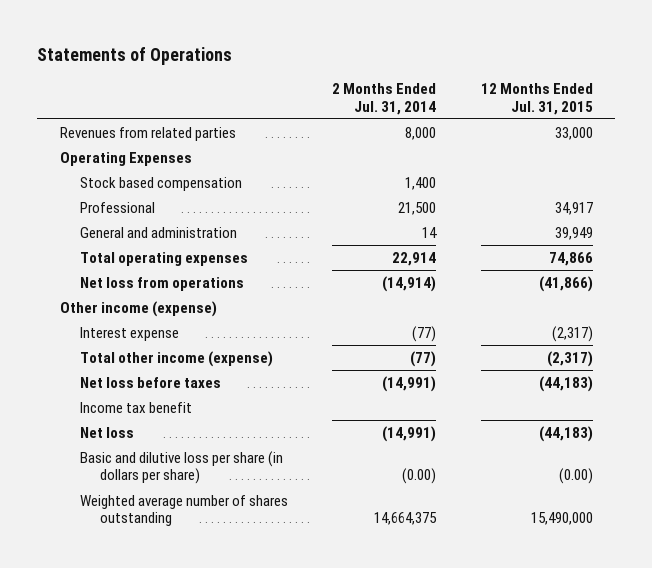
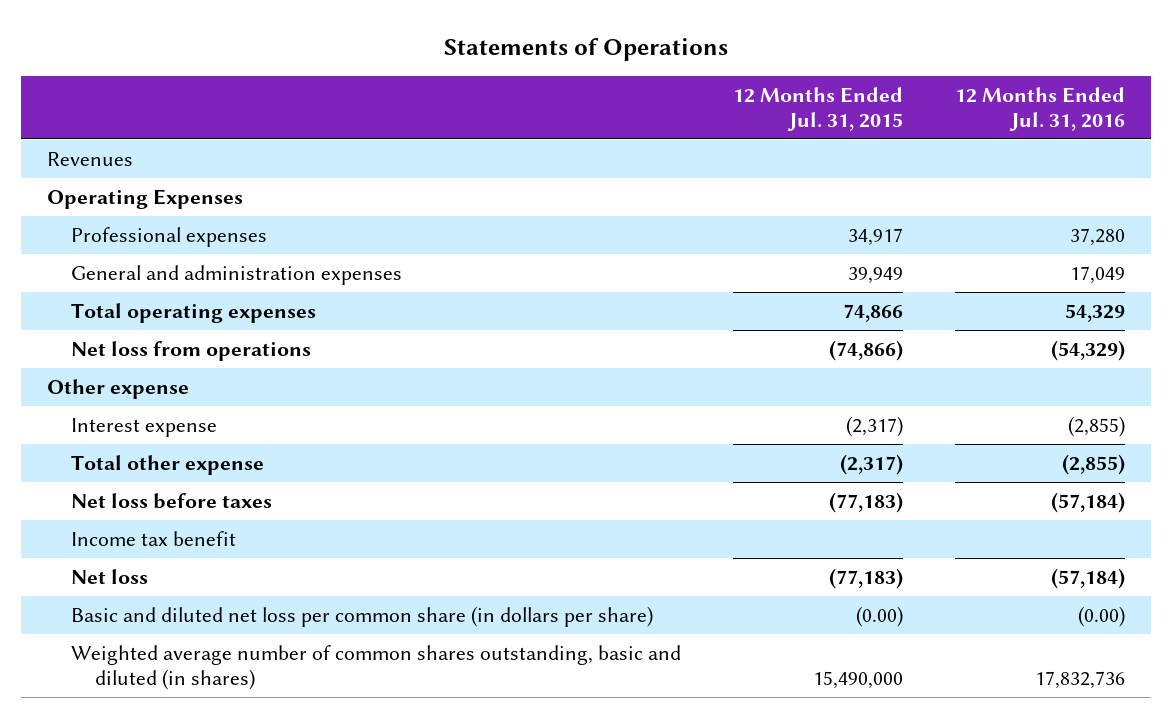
[332,82,437,115] 2 Months Ended Jul. 31, 2014 -> none
none -> [954,86,1125,131] 12 Months Ended Jul. 31, 2016
[59,126,236,141] Revenues from related parties -> none
none -> [47,151,134,166] Revenues
[79,176,242,191] Stock based compensation -> none
[79,201,155,213] Professional -> [70,226,267,247] Professional expenses
[79,226,237,238] General and administration -> [70,264,402,285] General and administration expenses
[538,275,593,292] (41,866) -> [828,339,903,361] (74,866)
[59,300,217,317] Other income (expense) -> [47,378,190,399] Other expense
[79,350,273,367] Total other income (expense) -> [70,454,264,475] Total other expense
[538,375,593,392] (44,183) -> [828,491,903,513] (77,183)
[538,425,593,442] (44,183) -> [828,567,903,589] (77,183)
[79,450,283,485] Basic and dilutive loss per share (in dollars per share) -> [70,605,653,627] Basic and diluted net loss per common share (in dollars per share)
[79,494,288,527] Weighted average number of shares outstanding -> [70,644,681,690] Weighted average number of common shares outstanding, basic and diluted (in shares)

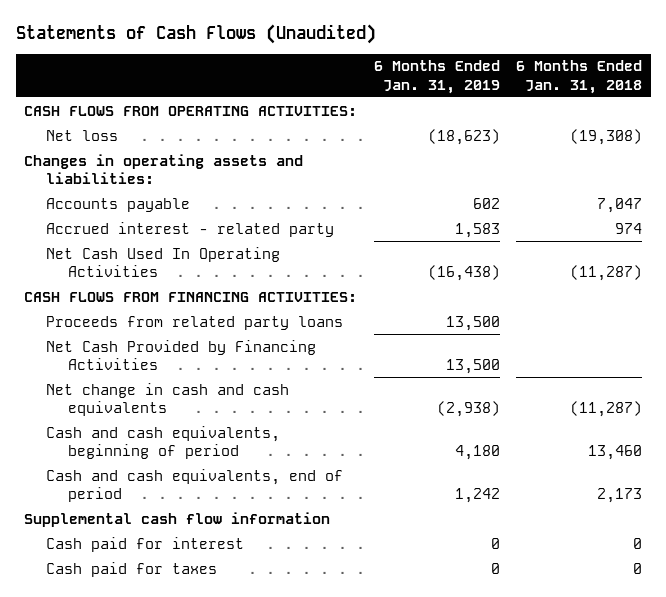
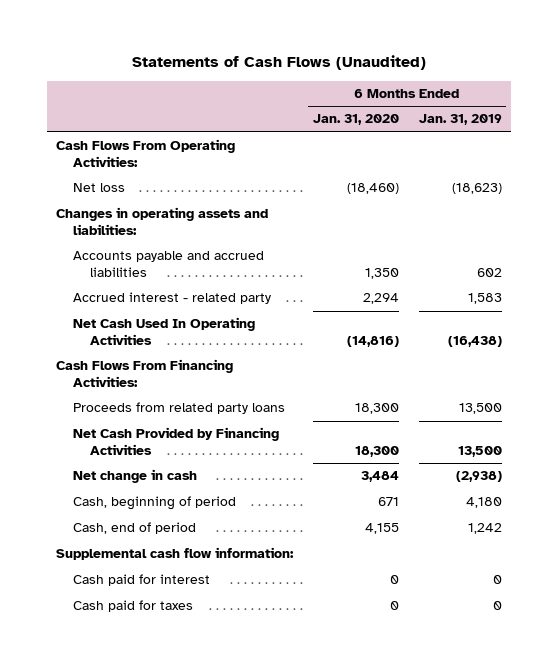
[516,60,643,94] 6 Months Ended Jan. 31, 2018 -> none
none -> [312,114,399,126] Jan. 31, 2020
[24,105,358,116] CASH FLOWS FROM OPERATING ACTIVITIES: -> [56,139,236,167] Cash Flows From Operating Activities:
[46,197,191,212] Accounts payable -> [72,251,264,277] Accounts payable and accrued liabilities
[24,291,358,302] CASH FLOWS FROM FINANCING ACTIVITIES: -> [56,359,234,387] Cash Flows From Financing Activities:
[46,382,290,416] Net change in cash and cash equivalents -> [72,469,197,484] Net change in cash
[46,425,281,459] Cash and cash equivalents, beginning of period -> [72,496,236,511] Cash, beginning of period
[46,468,344,502] Cash and cash equivalents, end of period -> [72,522,196,535] Cash, end of period
[24,511,331,527] Supplemental cash flow information -> [56,547,295,561] Supplemental cash flow information:

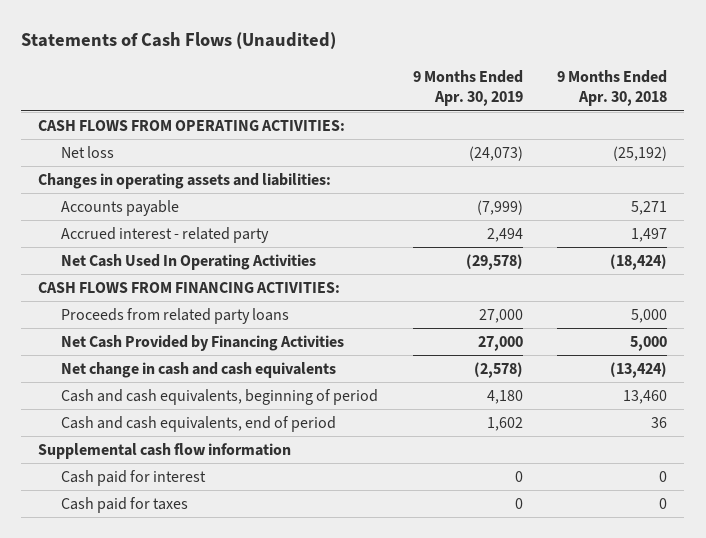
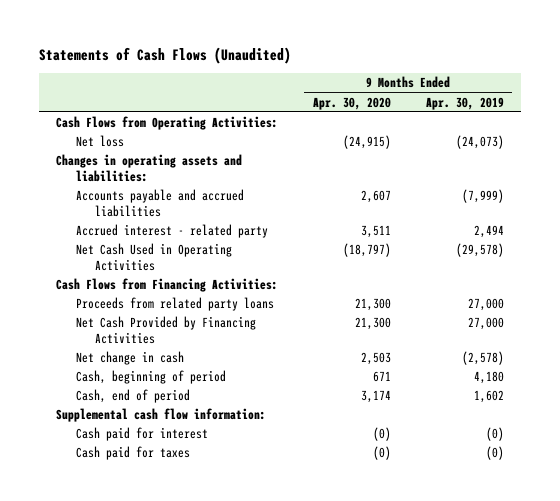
[557,69,668,107] 9 Months Ended Apr. 30, 2018 -> none
none -> [313,96,392,110] Apr. 30, 2020
[38,120,346,132] CASH FLOWS FROM OPERATING ACTIVITIES: -> [56,116,279,131] Cash Flows from Operating Activities:
[61,200,180,217] Accounts payable -> [75,189,244,217] Accounts payable and accrued liabilities
[61,254,317,271] Net Cash Used In Operating Activities -> [75,243,232,271] Net Cash Used in Operating Activities
[38,282,341,294] CASH FLOWS FROM FINANCING ACTIVITIES: -> [56,278,279,293] Cash Flows from Financing Activities:
[61,362,337,379] Net change in cash and cash equivalents -> [75,351,184,366] Net change in cash
[61,389,379,406] Cash and cash equivalents, beginning of period -> [75,370,226,385] Cash, beginning of period
[61,416,337,433] Cash and cash equivalents, end of period -> [75,389,190,404] Cash, end of period
[38,443,292,460] Supplemental cash flow information -> [56,408,267,423] Supplemental cash flow information:
[514,471,523,483] 0 -> [485,427,504,442] (0)
[514,498,523,510] 0 -> [485,446,504,461] (0)

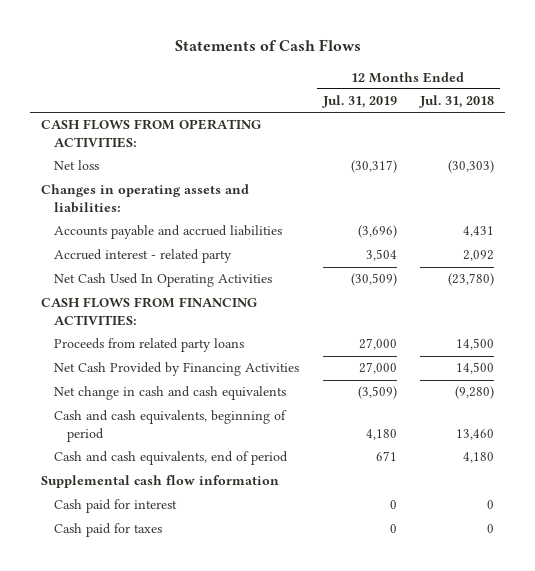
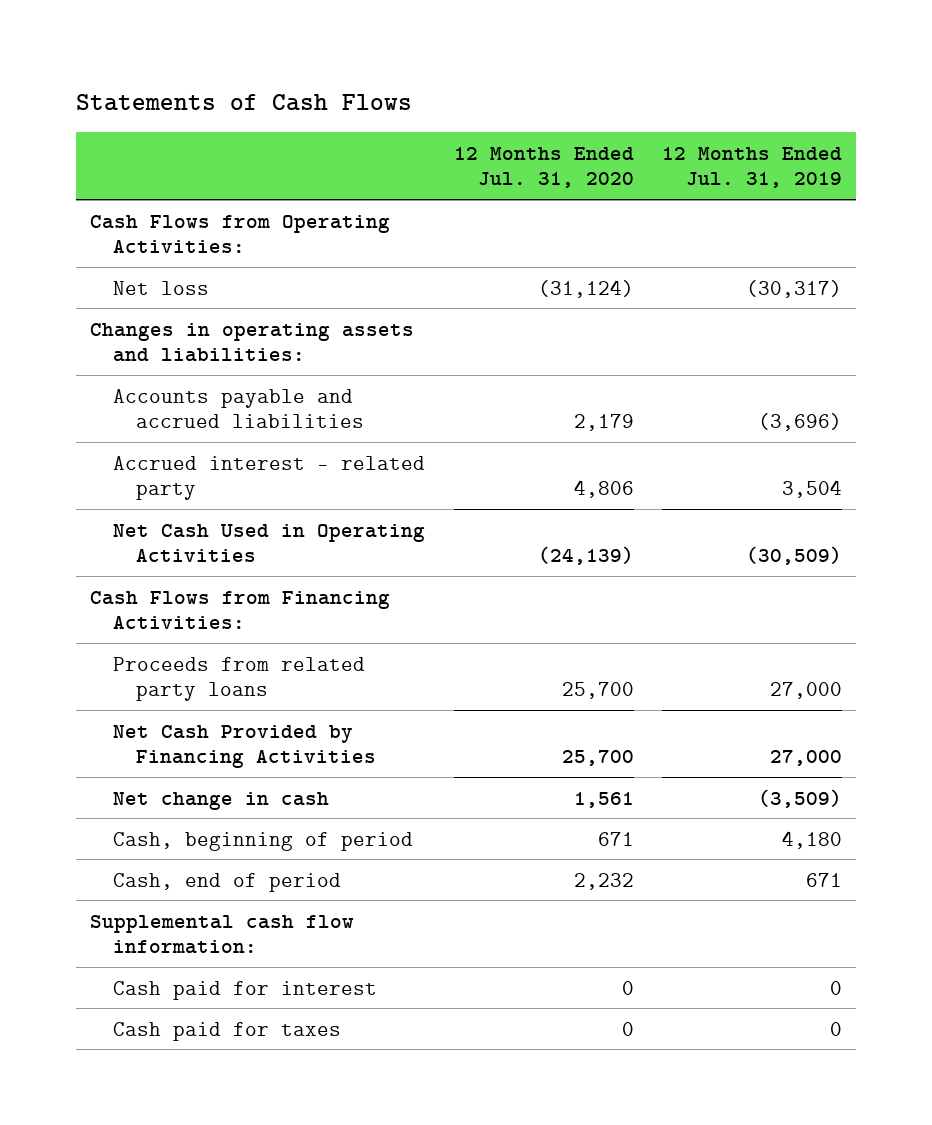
[418,95,494,109] Jul. 31, 2018 -> none
none -> [453,146,634,189] 12 Months Ended Jul. 31, 2020
[41,119,262,149] CASH FLOWS FROM OPERATING ACTIVITIES: -> [89,214,390,254] Cash Flows from Operating Activities:
[54,273,273,288] Net Cash Used In Operating Activities -> [113,523,426,563] Net Cash Used in Operating Activities
[41,297,258,327] CASH FLOWS FROM FINANCING ACTIVITIES: -> [89,590,390,630] Cash Flows from Financing Activities:
[54,386,287,401] Net change in cash and cash equivalents -> [113,791,330,810] Net change in cash
[54,410,288,443] Cash and cash equivalents, beginning of period -> [113,831,414,851] Cash, beginning of period
[54,451,289,466] Cash and cash equivalents, end of period -> [113,872,342,892] Cash, end of period
[41,475,280,489] Supplemental cash flow information -> [89,914,354,955] Supplemental cash flow information:

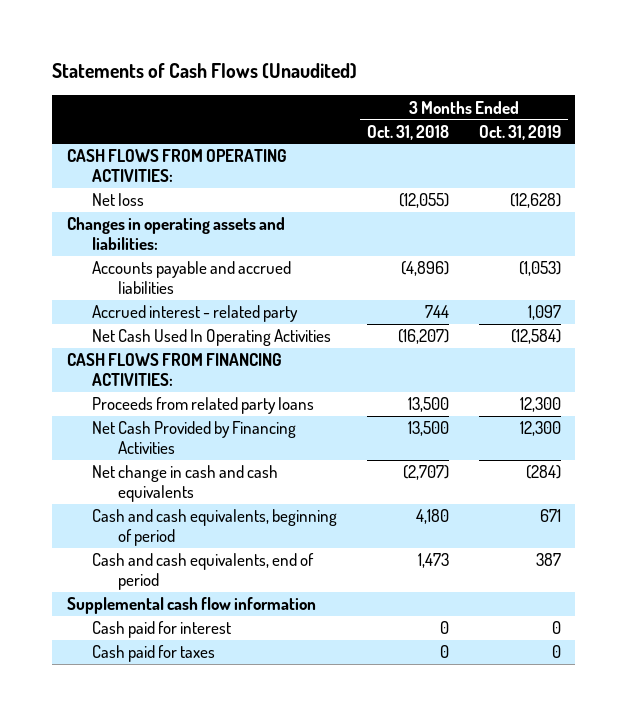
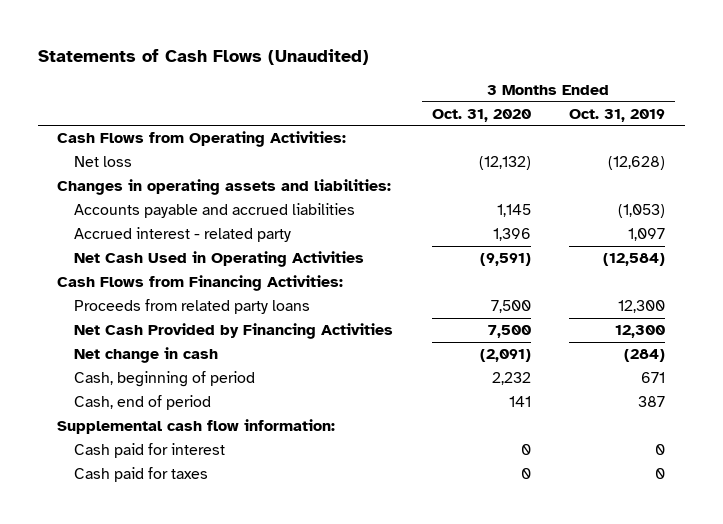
[366,124,449,140] Oct. 31, 2018 -> none
none -> [431,108,531,122] Oct. 31, 2020
[66,149,287,182] CASH FLOWS FROM OPERATING ACTIVITIES: -> [57,131,347,148] Cash Flows from Operating Activities:
[92,329,332,347] Net Cash Used In Operating Activities -> [74,251,365,268] Net Cash Used in Operating Activities
[66,353,282,386] CASH FLOWS FROM FINANCING ACTIVITIES: -> [57,275,344,292] Cash Flows from Financing Activities:
[92,465,279,502] Net change in cash and cash equivalents -> [74,347,219,364] Net change in cash
[92,509,338,546] Cash and cash equivalents, beginning of period -> [74,371,256,388] Cash, beginning of period
[92,553,315,590] Cash and cash equivalents, end of period -> [74,395,212,411] Cash, end of period
[66,597,316,615] Supplemental cash flow information -> [57,419,336,435] Supplemental cash flow information:

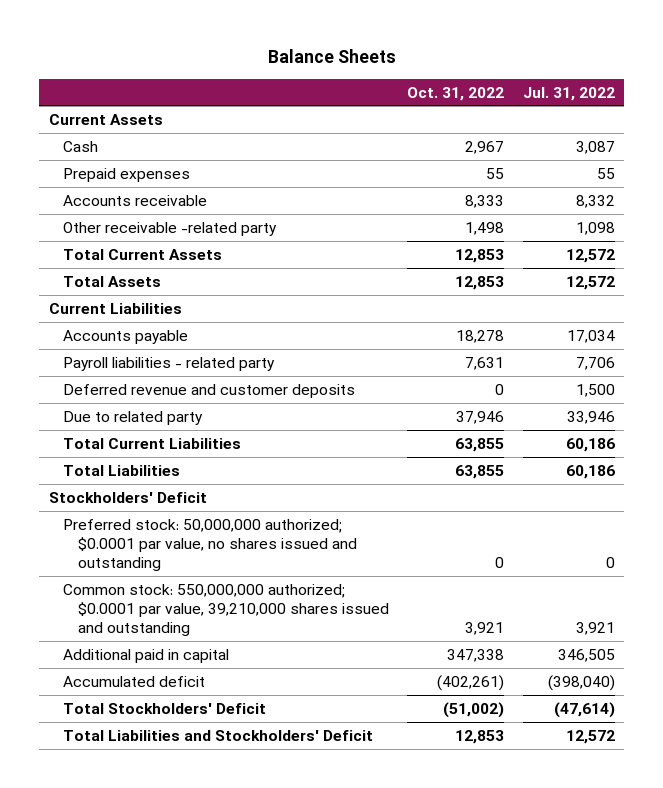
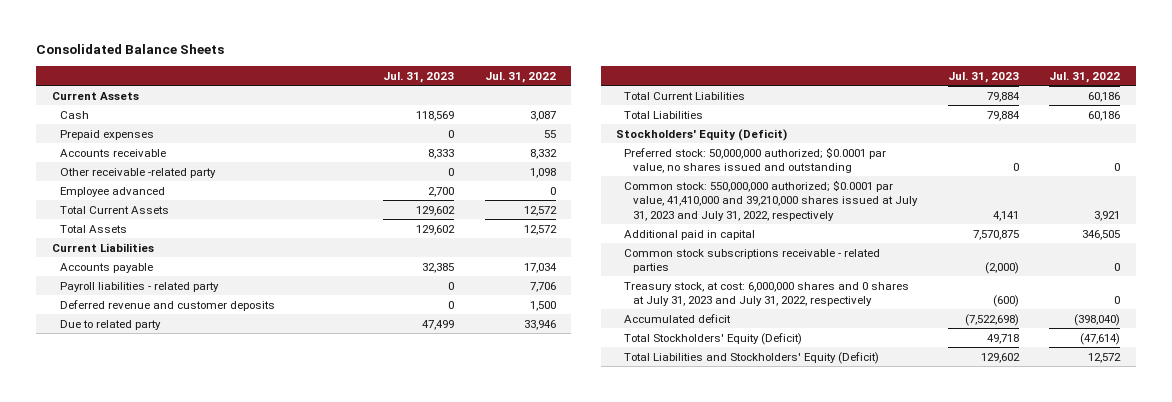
[267,49,396,64] Balance Sheets -> [36,44,225,55] Consolidated Balance Sheets
[407,86,505,101] Oct. 31, 2022 -> none
none -> [383,71,455,83] Jul. 31, 2023
none -> [60,186,166,197] Employee advanced
[48,491,207,503] Stockholders' Deficit -> [615,128,787,141] Stockholders' Equity (Deficit)
[63,583,389,636] Common stock: 550,000,000 authorized; $0.0001 par value, 39,210,000 shares issued and outstanding -> [624,179,918,221] Common stock: 550,000,000 authorized; $0.0001 par value, 41,410,000 and 39,210,000 shares issued at July 31, 2023 and July 31, 2022, respectively
none -> [624,248,881,274] Common stock subscriptions receivable - related parties
none -> [624,281,910,307] Treasury stock, at cost: 6,000,000 shares and 0 shares at July 31, 2023 and July 31, 2022, respectively
[63,702,267,714] Total Stockholders' Deficit -> [624,332,803,345] Total Stockholders' Equity (Deficit)
[63,729,374,741] Total Liabilities and Stockholders' Deficit -> [624,351,880,364] Total Liabilities and Stockholders' Equity (Deficit)

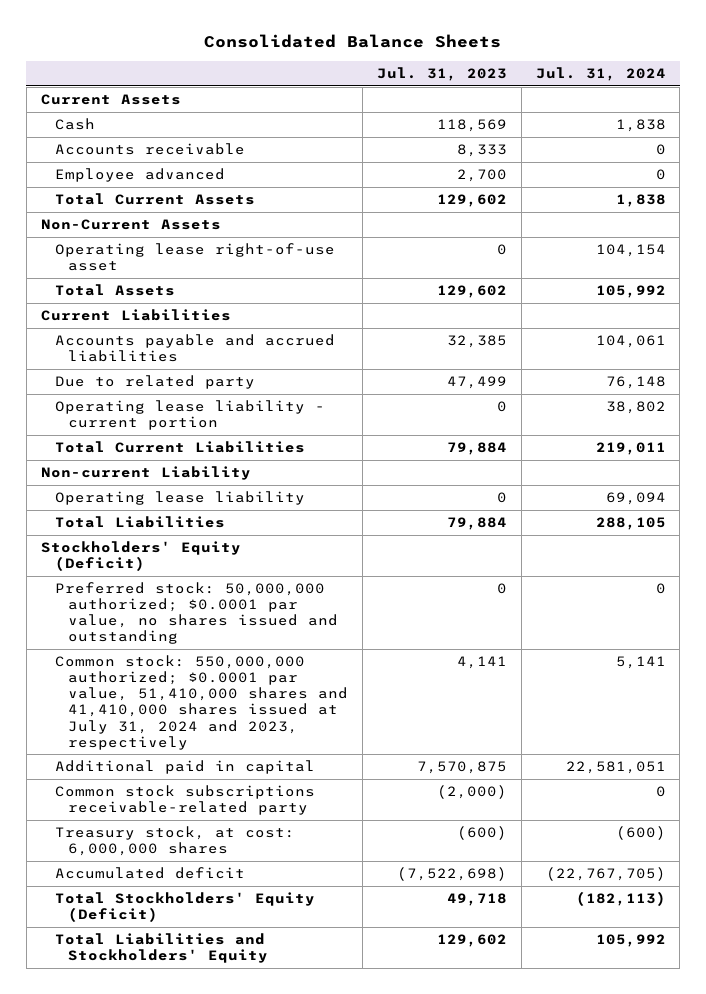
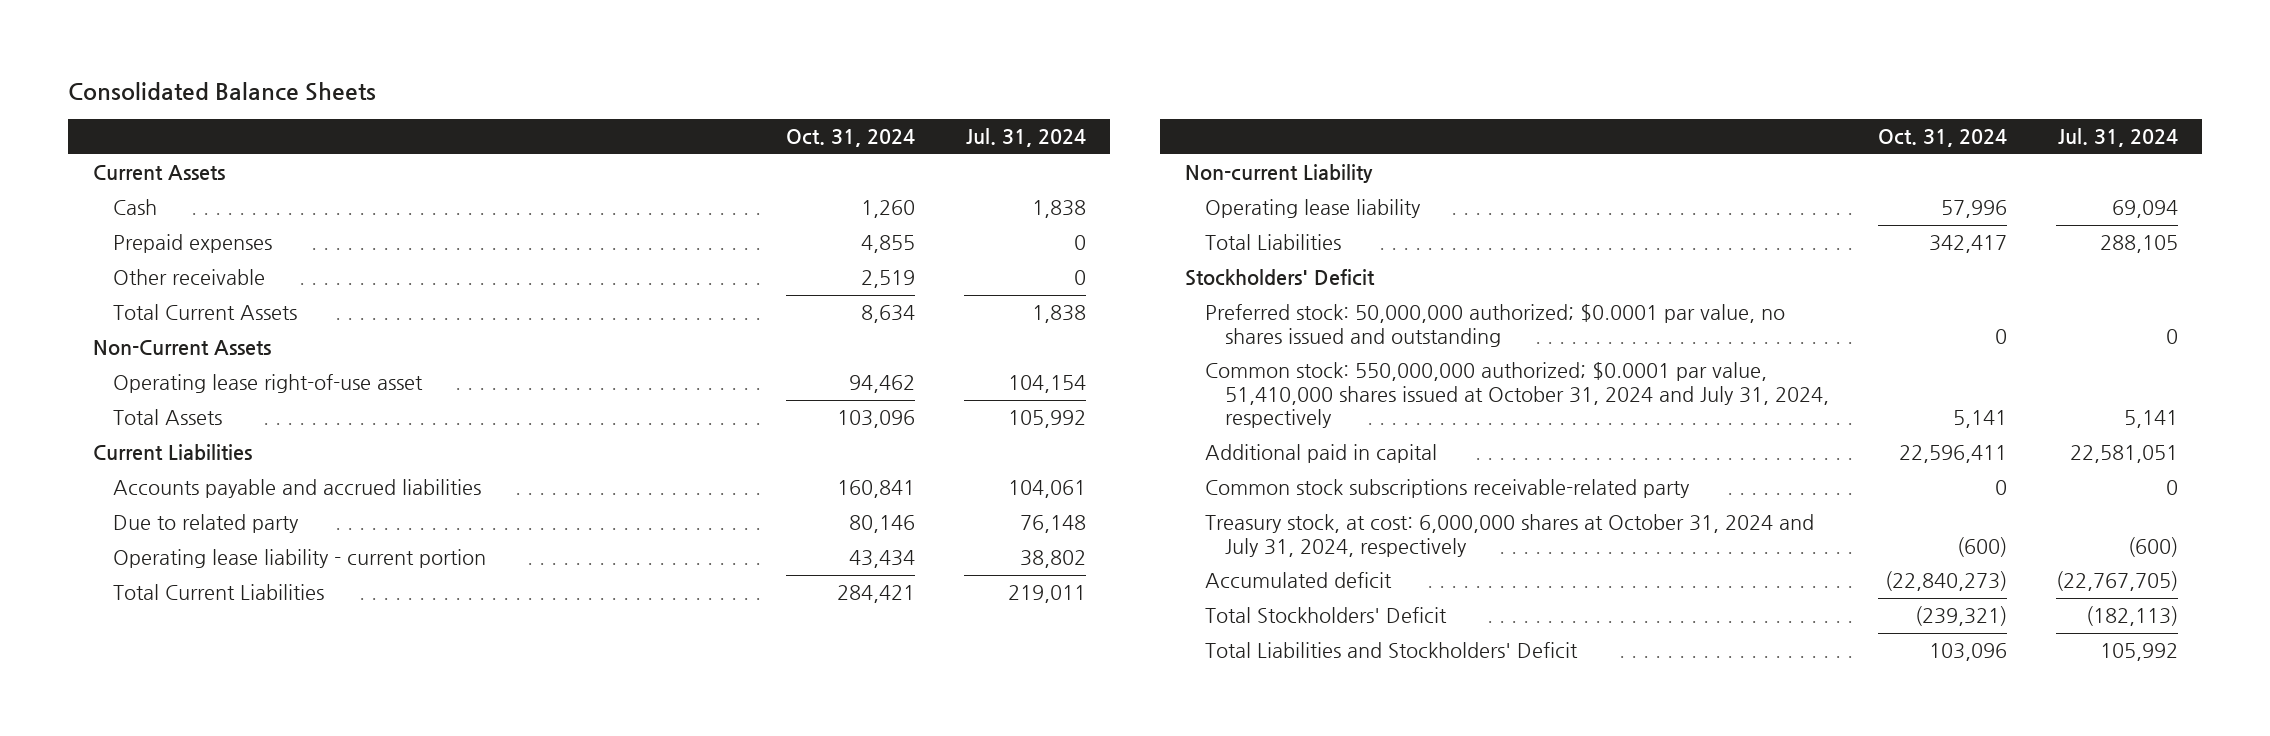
[377,67,508,82] Jul. 31, 2023 -> none
none -> [785,129,915,148] Oct. 31, 2024
[54,143,245,156] Accounts receivable -> none
[54,168,225,183] Employee advanced -> none
none -> [112,234,272,254] Prepaid expenses
none -> [112,269,265,286] Other receivable
[40,541,241,572] Stockholders' Equity (Deficit) -> [1184,269,1375,287] Stockholders' Deficit
[54,655,349,750] Common stock: 550,000,000 authorized; $0.0001 par value, 51,410,000 shares and 41,410,000 shares issued at July 31, 2024 and 2023, respectively -> [1204,362,1829,429] Common stock: 550,000,000 authorized; $0.0001 par value, 51,410,000 shares issued at October 31, 2024 and July 31, 2024, respectively
[54,826,295,857] Treasury stock, at cost: 6,000,000 shares -> [1204,514,1814,557] Treasury stock, at cost: 6,000,000 shares at October 31, 2024 and July 31, 2024, respectively
[54,892,315,923] Total Stockholders' Equity (Deficit) -> [1204,607,1447,624] Total Stockholders' Deficit
[54,933,269,964] Total Liabilities and Stockholders' Equity -> [1204,642,1578,659] Total Liabilities and Stockholders' Deficit

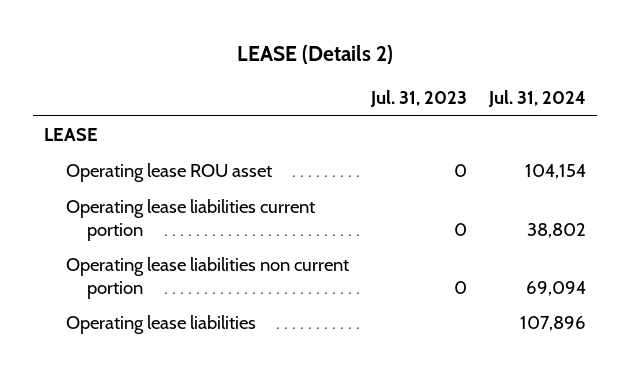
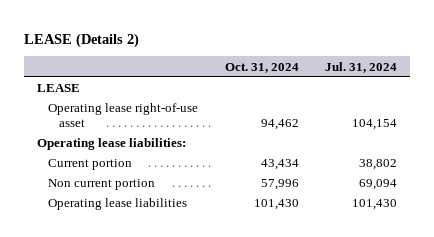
[369,90,467,108] Jul. 31, 2023 -> none
none -> [224,62,299,73] Oct. 31, 2024
[65,163,272,183] Operating lease ROU asset -> [48,103,199,128] Operating lease right-of-use asset
none -> [37,138,187,151] Operating lease liabilities:
[65,199,315,241] Operating lease liabilities current portion -> [48,159,133,171] Current portion
[65,257,349,299] Operating lease liabilities non current portion -> [48,179,156,191] Non current portion
[519,316,586,332] 107,896 -> [351,199,397,211] 101,430

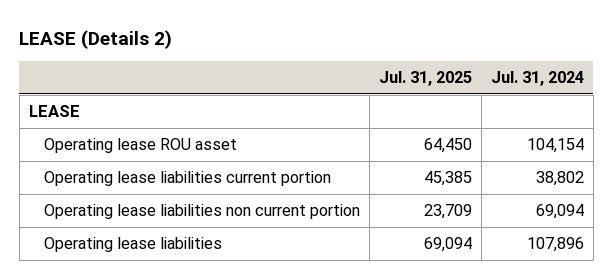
[224,62,299,73] Oct. 31, 2024 -> none
none -> [379,71,473,87] Jul. 31, 2025
[37,138,187,151] Operating lease liabilities: -> none
[48,103,199,128] Operating lease right-of-use asset -> [44,138,238,154] Operating lease ROU asset
[48,159,133,171] Current portion -> [44,171,332,187] Operating lease liabilities current portion
[48,179,156,191] Non current portion -> [44,204,361,220] Operating lease liabilities non current portion
[351,199,397,211] 101,430 -> [526,237,584,253] 107,896

